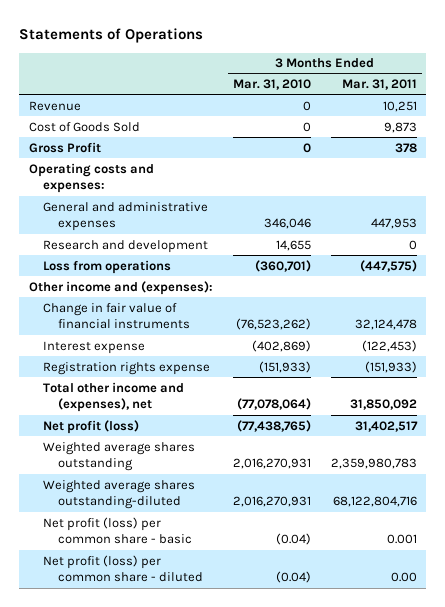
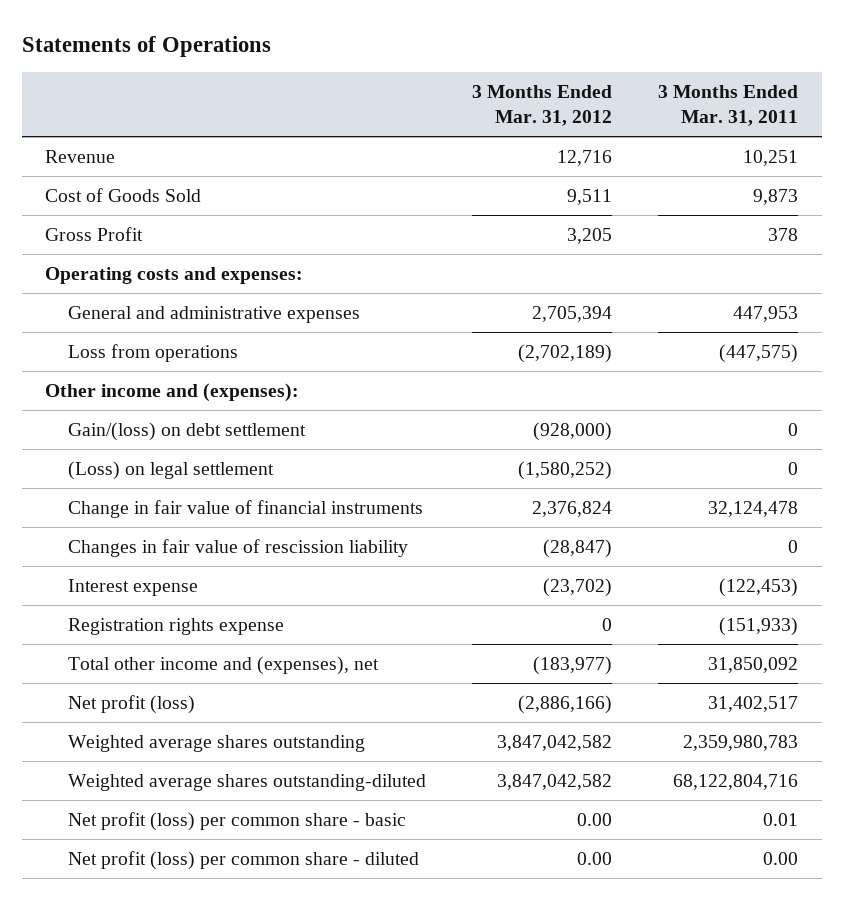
[232,79,311,91] Mar. 31, 2010 -> none
none -> [472,84,613,127] 3 Months Ended Mar. 31, 2012
[43,239,209,253] Research and development -> none
none -> [67,421,306,441] Gain/(loss) on debt settlement
none -> [67,460,274,480] (Loss) on legal settlement
none -> [67,538,408,557] Changes in fair value of rescission liability
[386,534,417,545] 0.001 -> [763,812,799,826] 0.01

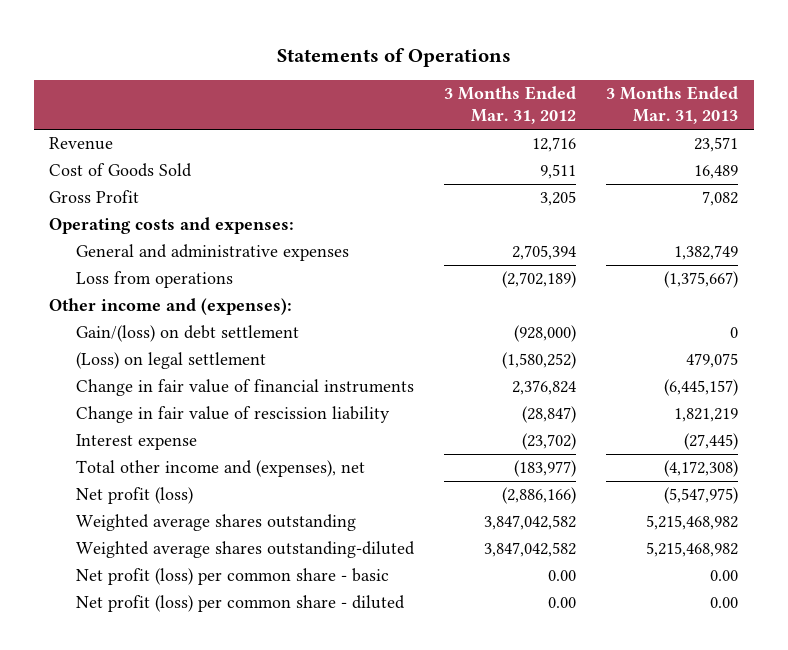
[658,84,799,127] 3 Months Ended Mar. 31, 2011 -> none
none -> [606,86,739,125] 3 Months Ended Mar. 31, 2013
[67,538,408,557] Changes in fair value of rescission liability -> [76,406,391,424] Change in fair value of rescission liability
[67,617,284,635] Registration rights expense -> none

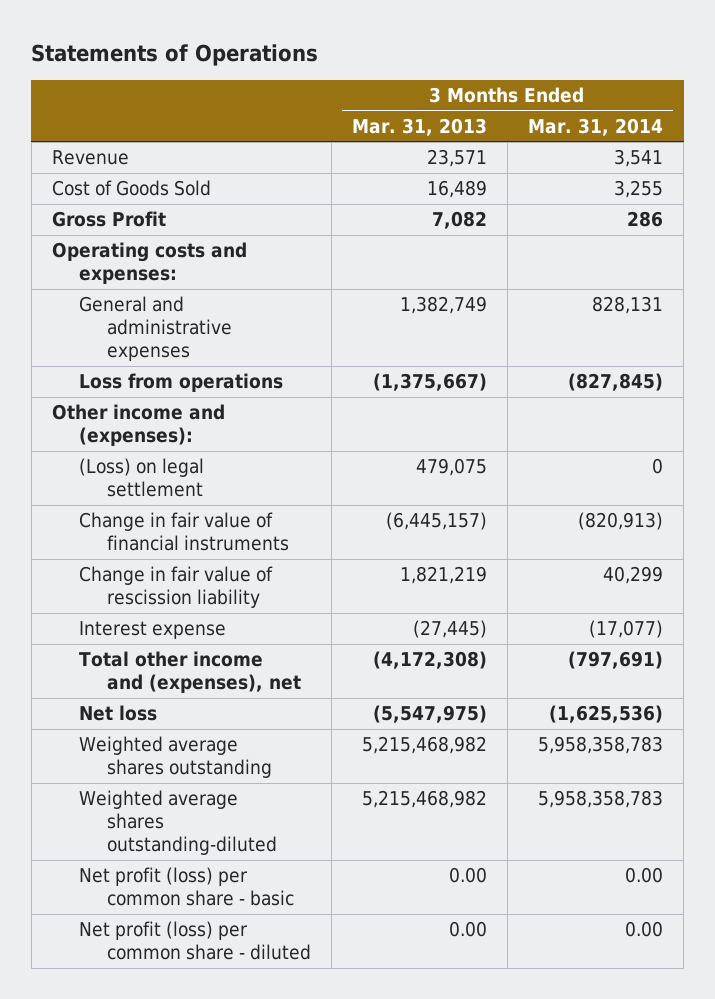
[444,86,577,125] 3 Months Ended Mar. 31, 2012 -> none
none -> [528,117,664,136] Mar. 31, 2014
[76,325,300,343] Gain/(loss) on debt settlement -> none
[76,487,194,505] Net profit (loss) -> [79,705,158,722] Net loss

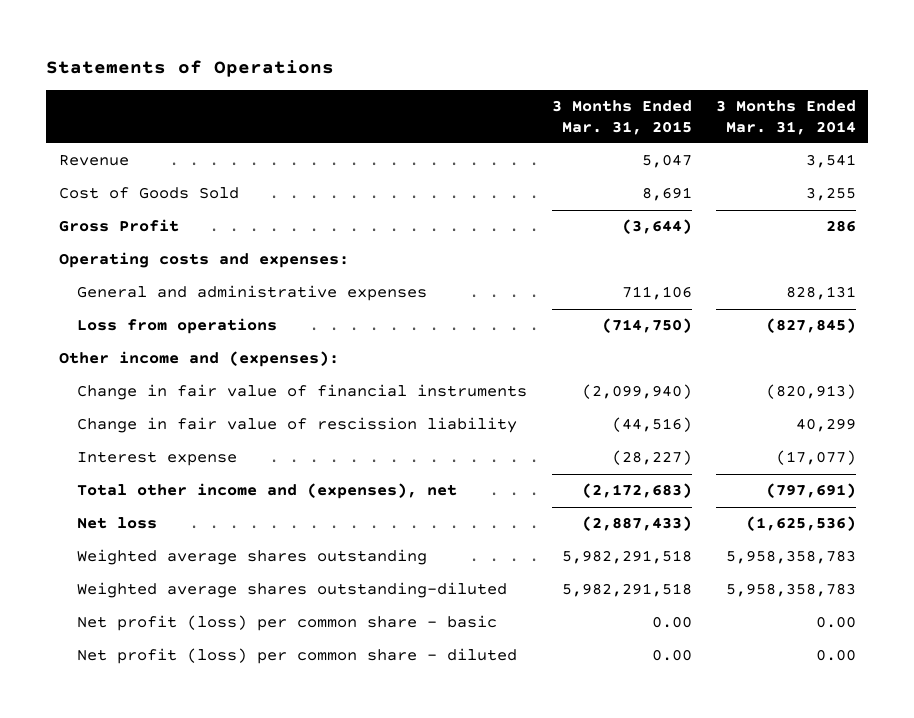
[351,117,487,136] Mar. 31, 2013 -> none
none -> [551,100,692,135] 3 Months Ended Mar. 31, 2015
[79,458,205,498] (Loss) on legal settlement -> none

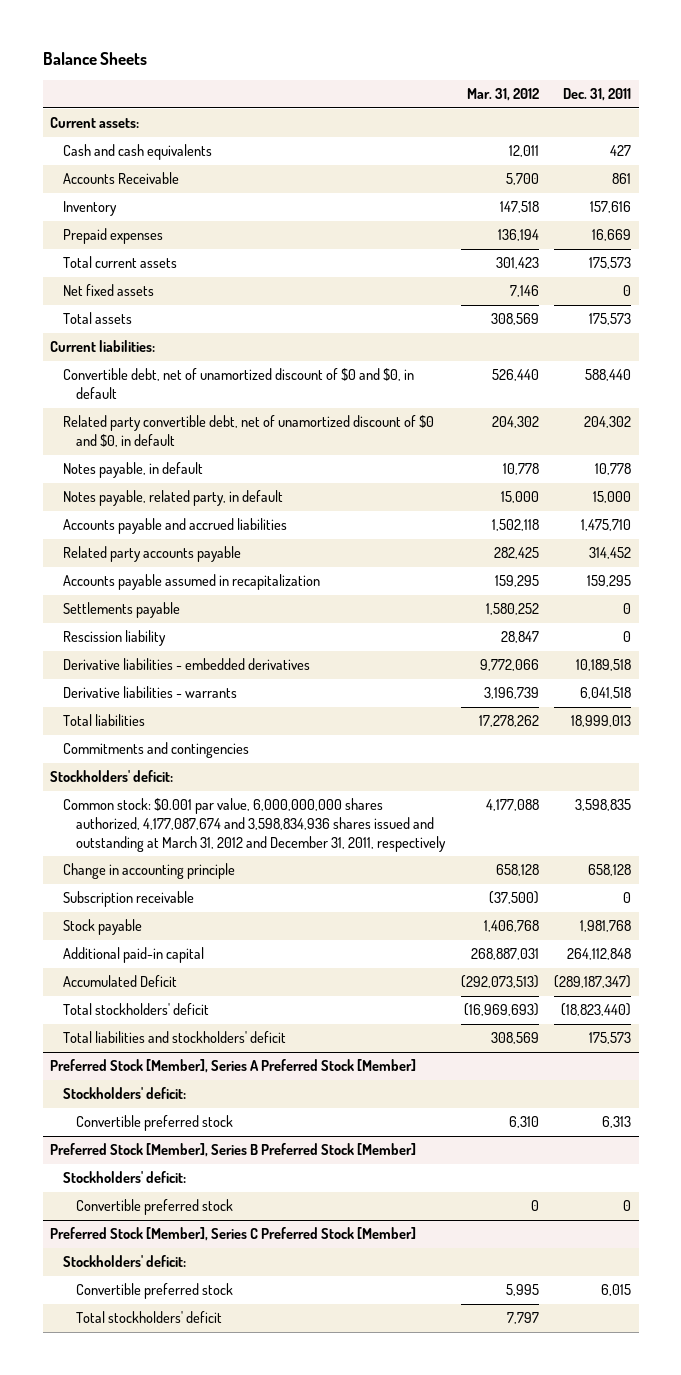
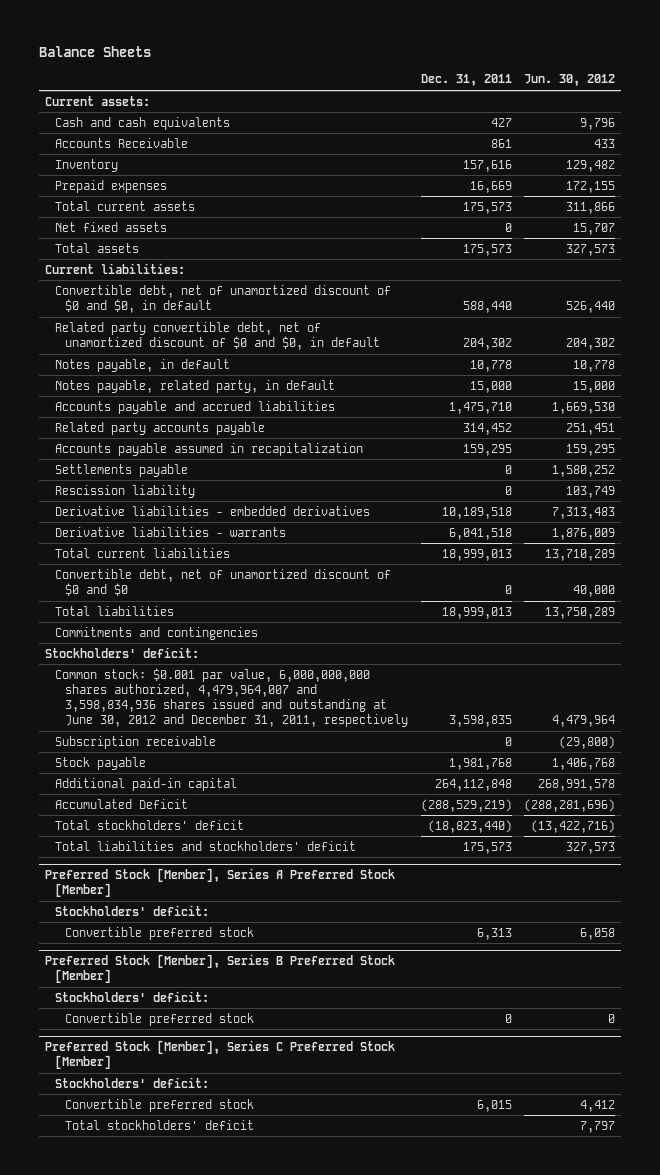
[466,88,539,102] Mar. 31, 2012 -> none
none -> [524,74,616,87] Jun. 30, 2012
none -> [55,547,231,558] Total current liabilities
none -> [55,568,392,596] Convertible debt, net of unamortized discount of $0 and $0
[63,863,236,880] Change in accounting principle -> none
[63,798,447,852] Common stock: $0.001 par value, 6,000,000,000 shares authorized, 4,177,087,674 and 3,598,834,936 shares issued and outstanding at March 31, 2012 and December 31, 2011, respectively -> [55,667,409,727] Common stock: $0.001 par value, 6,000,000,000 shares authorized, 4,479,964,007 and 3,598,834,936 shares issued and outstanding at June 30, 2012 and December 31, 2011, respectively
[553,975,631,989] (289,187,347) -> [420,798,512,812] (288,529,219)

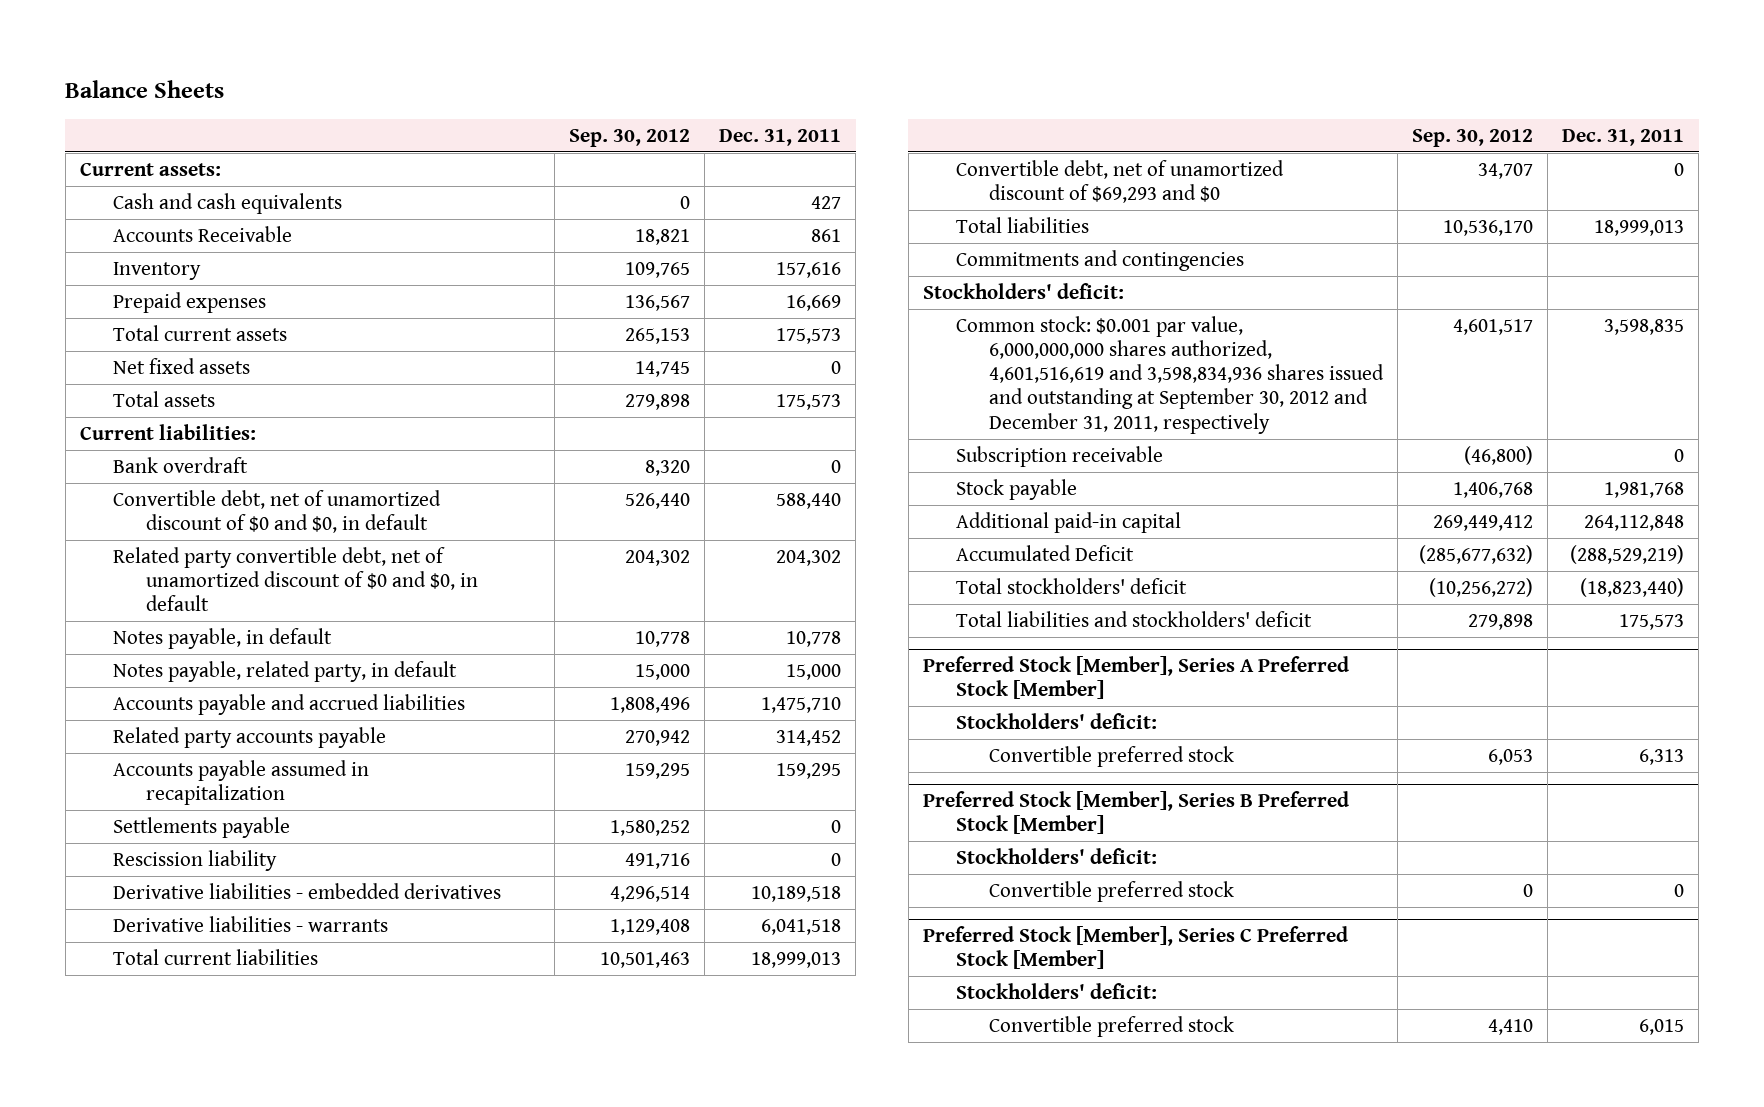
[524,74,616,87] Jun. 30, 2012 -> none
none -> [569,128,691,147] Sep. 30, 2012
none -> [113,456,249,473] Bank overdraft
[55,568,392,596] Convertible debt, net of unamortized discount of $0 and $0 -> [955,159,1284,204] Convertible debt, net of unamortized discount of $69,293 and $0
[55,667,409,727] Common stock: $0.001 par value, 6,000,000,000 shares authorized, 4,479,964,007 and 3,598,834,936 shares issued and outstanding at June 30, 2012 and December 31, 2011, respectively -> [955,315,1385,434] Common stock: $0.001 par value, 6,000,000,000 shares authorized, 4,601,516,619 and 3,598,834,936 shares issued and outstanding at September 30, 2012 and December 31, 2011, respectively
[65,1119,255,1130] Total stockholders' deficit -> none

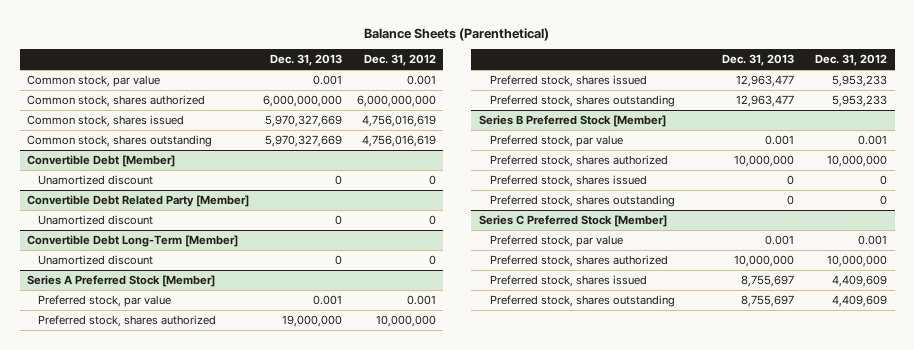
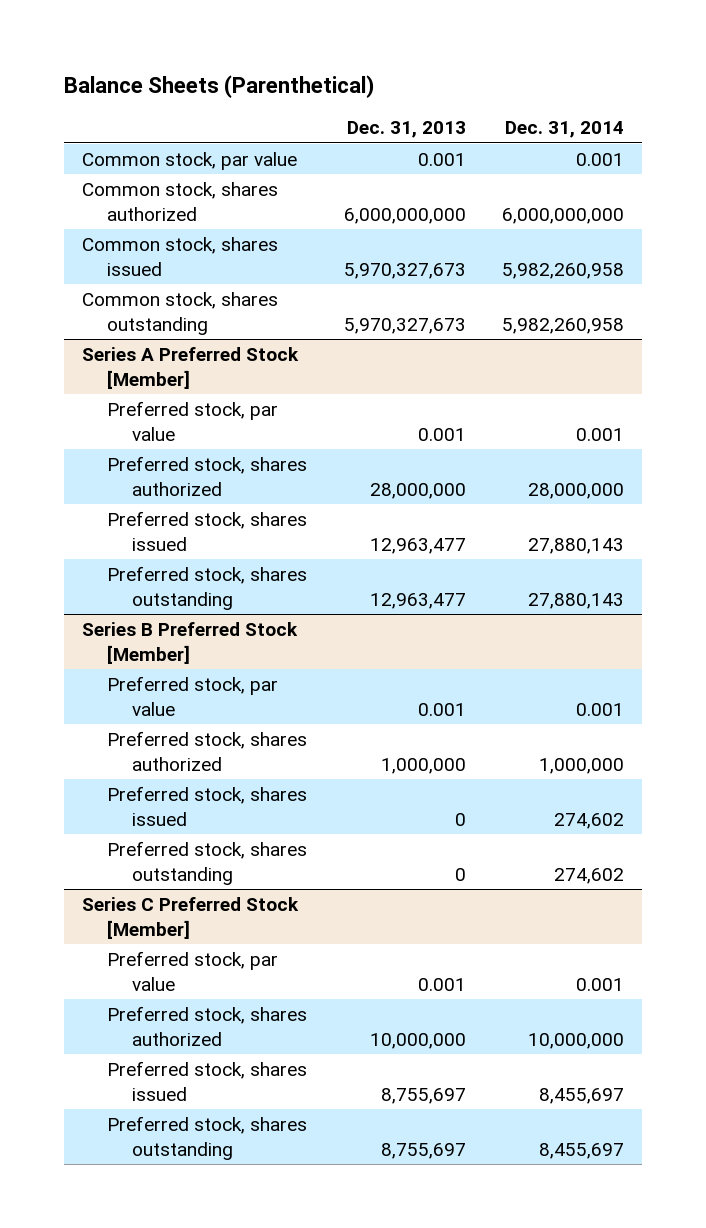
[363,54,436,67] Dec. 31, 2012 -> none
none -> [505,121,625,139] Dec. 31, 2014
[26,155,175,168] Convertible Debt [Member] -> none
[37,175,153,186] Unamortized discount -> none
[26,195,249,208] Convertible Debt Related Party [Member] -> none
[37,215,153,226] Unamortized discount -> none
[26,235,238,248] Convertible Debt Long-Term [Member] -> none
[37,255,153,266] Unamortized discount -> none
[265,115,343,128] 5,970,327,669 -> [343,262,466,279] 5,970,327,673
[265,135,343,148] 5,970,327,669 -> [343,317,466,334] 5,970,327,673
[282,315,343,328] 19,000,000 -> [369,482,466,499] 28,000,000
[734,155,795,168] 10,000,000 -> [380,757,466,774] 1,000,000

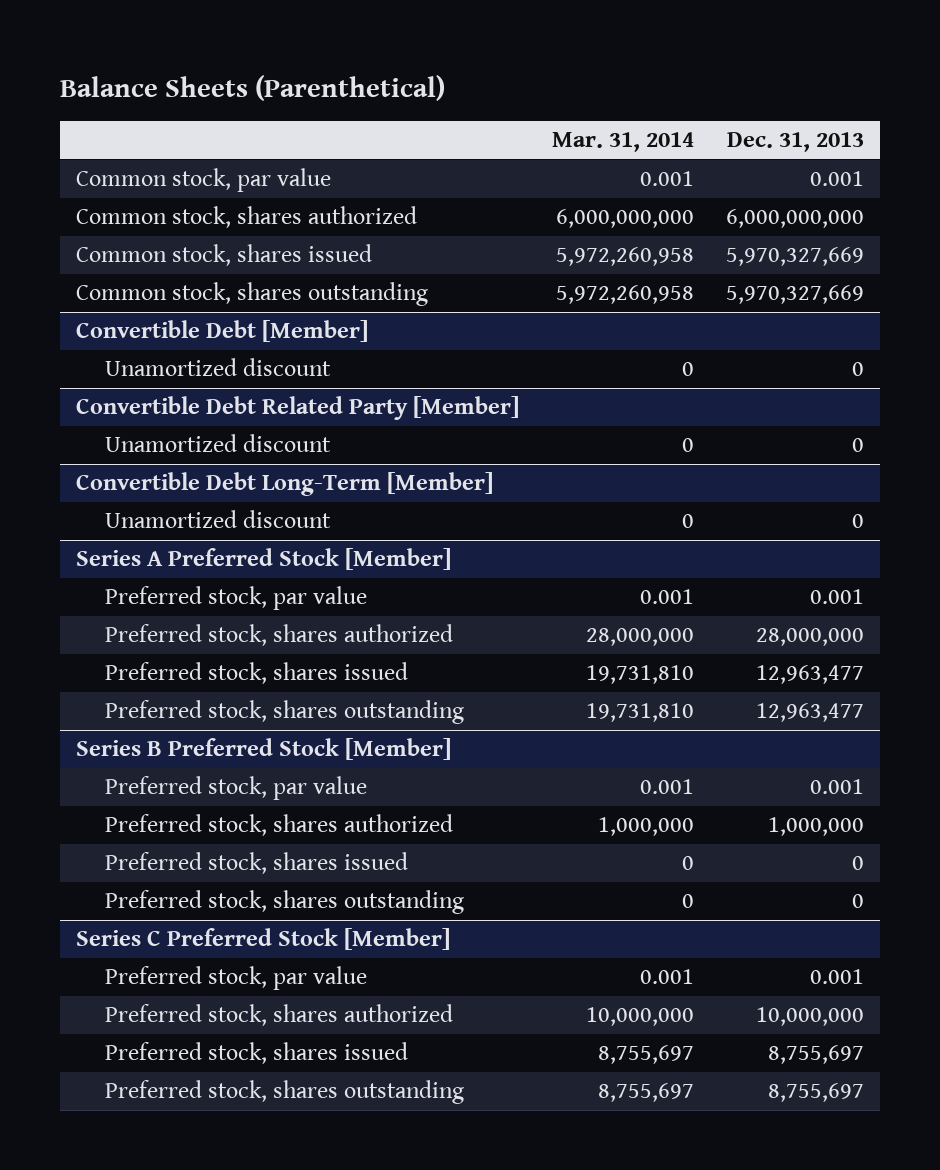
[505,121,625,139] Dec. 31, 2014 -> none
none -> [551,132,694,153] Mar. 31, 2014
[343,262,466,279] 5,970,327,673 -> [725,247,864,267] 5,970,327,669
[343,317,466,334] 5,970,327,673 -> [725,285,864,305] 5,970,327,669
none -> [76,320,369,343] Convertible Debt [Member]
none -> [105,358,332,377] Unamortized discount
none -> [76,396,520,421] Convertible Debt Related Party [Member]
none -> [105,434,332,453] Unamortized discount
none -> [76,472,494,497] Convertible Debt Long-Term [Member]
none -> [105,510,332,529] Unamortized discount

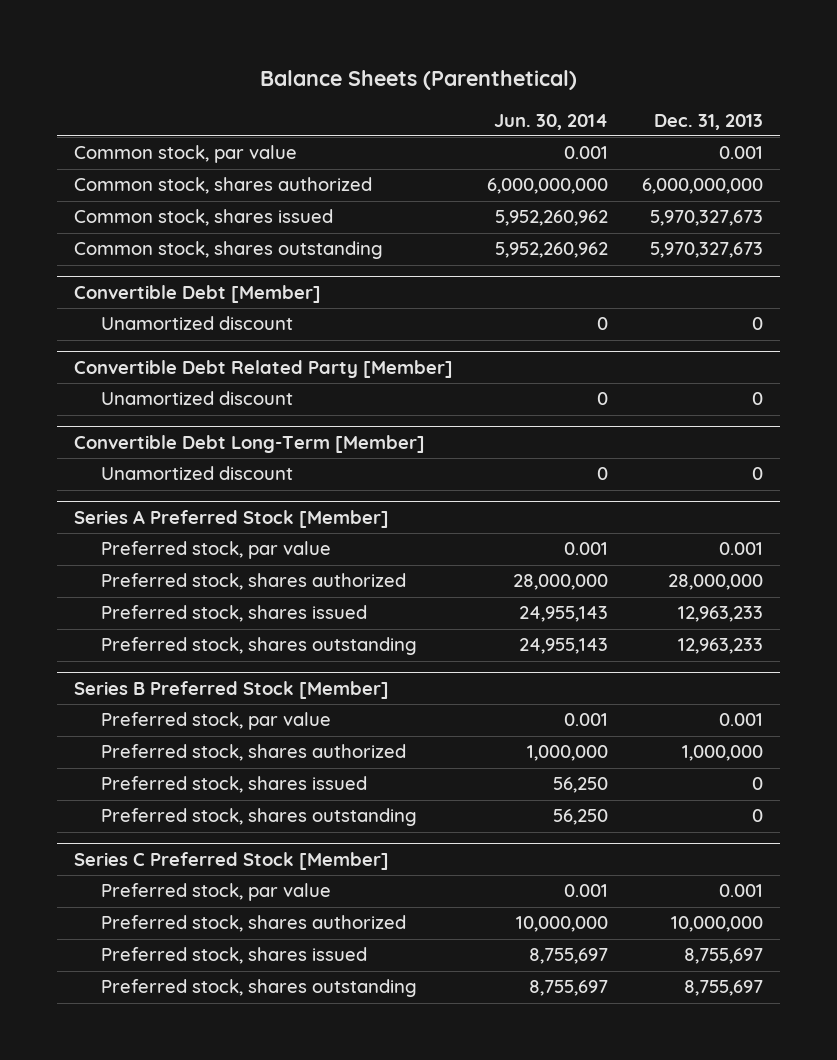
[551,132,694,153] Mar. 31, 2014 -> none
none -> [494,113,609,130] Jun. 30, 2014
[725,247,864,267] 5,970,327,669 -> [650,210,764,227] 5,970,327,673
[725,285,864,305] 5,970,327,669 -> [650,242,764,259] 5,970,327,673
[755,665,864,685] 12,963,477 -> [678,606,764,623] 12,963,233
[755,703,864,723] 12,963,477 -> [678,638,764,655] 12,963,233

